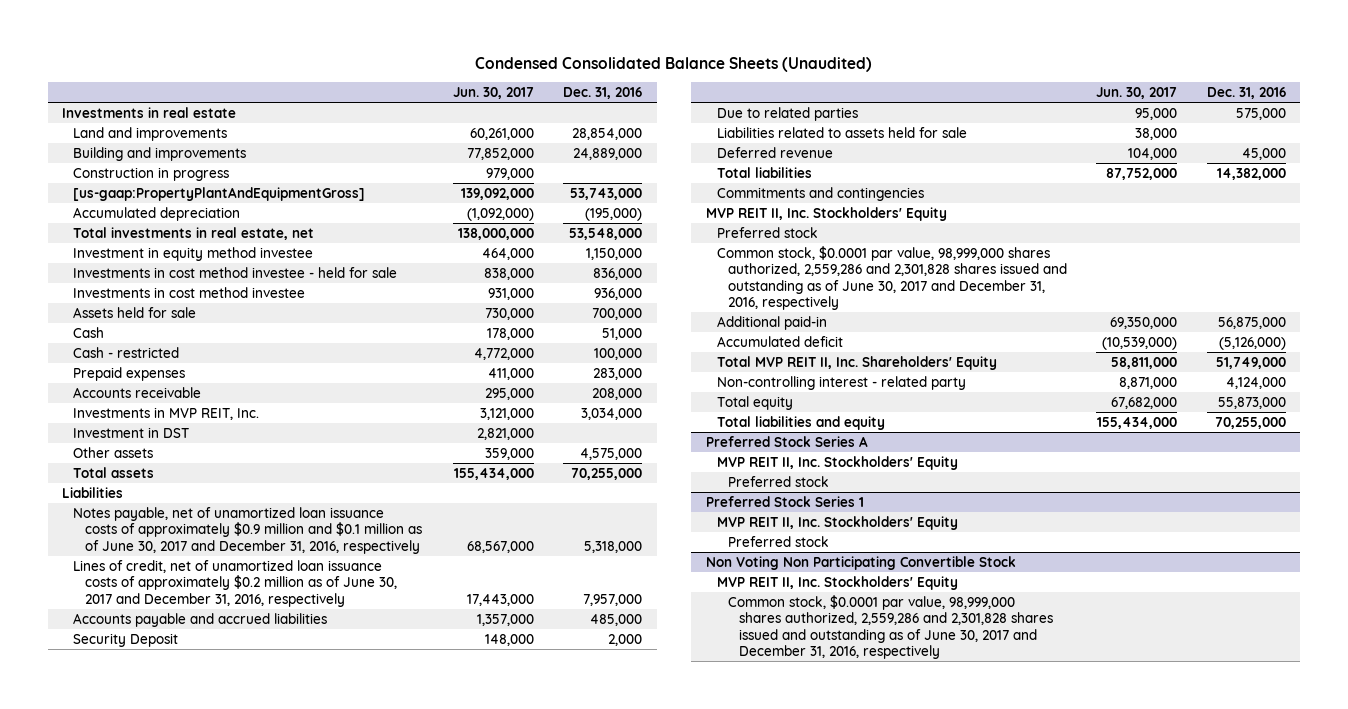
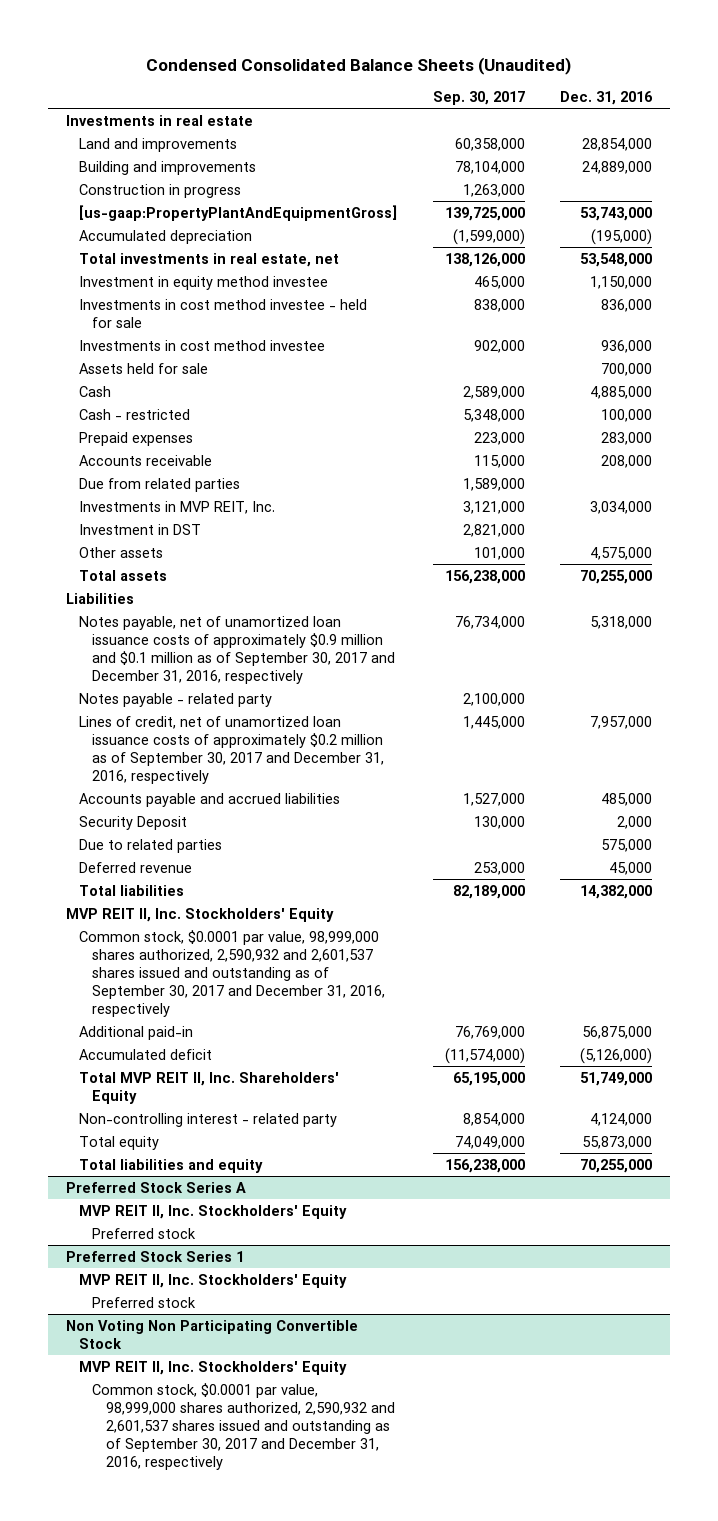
[452,87,534,100] Jun. 30, 2017 -> none
none -> [432,91,525,106] Sep. 30, 2017
[602,327,643,340] 51,000 -> [590,385,653,399] 4,885,000
none -> [79,477,241,492] Due from related parties
[73,506,422,554] Notes payable, net of unamortized loan issuance costs of approximately $0.9 million and $0.1 million as of June 30, 2017 and December 31, 2016, respectively -> [79,615,396,685] Notes payable, net of unamortized loan issuance costs of approximately $0.9 million and $0.1 million as of September 30, 2017 and December 31, 2016, respectively
none -> [79,692,273,707] Notes payable - related party
[73,559,397,607] Lines of credit, net of unamortized loan issuance costs of approximately $0.2 million as of June 30, 2017 and December 31, 2016, respectively -> [79,715,385,785] Lines of credit, net of unamortized loan issuance costs of approximately $0.2 million as of September 30, 2017 and December 31, 2016, respectively
[716,126,967,138] Liabilities related to assets held for sale -> none
[716,186,924,201] Commitments and contingencies -> none
[716,226,818,238] Preferred stock -> none
[716,245,1068,311] Common stock, $0.0001 par value, 98,999,000 shares authorized, 2,559,286 and 2,301,828 shares issued and outstanding as of June 30, 2017 and December 31, 2016, respectively -> [79,929,386,1018] Common stock, $0.0001 par value, 98,999,000 shares authorized, 2,590,932 and 2,601,537 shares issued and outstanding as of September 30, 2017 and December 31, 2016, respectively
[728,594,1054,660] Common stock, $0.0001 par value, 98,999,000 shares authorized, 2,559,286 and 2,301,828 shares issued and outstanding as of June 30, 2017 and December 31, 2016, respectively -> [92,1382,395,1471] Common stock, $0.0001 par value, 98,999,000 shares authorized, 2,590,932 and 2,601,537 shares issued and outstanding as of September 30, 2017 and December 31, 2016, respectively

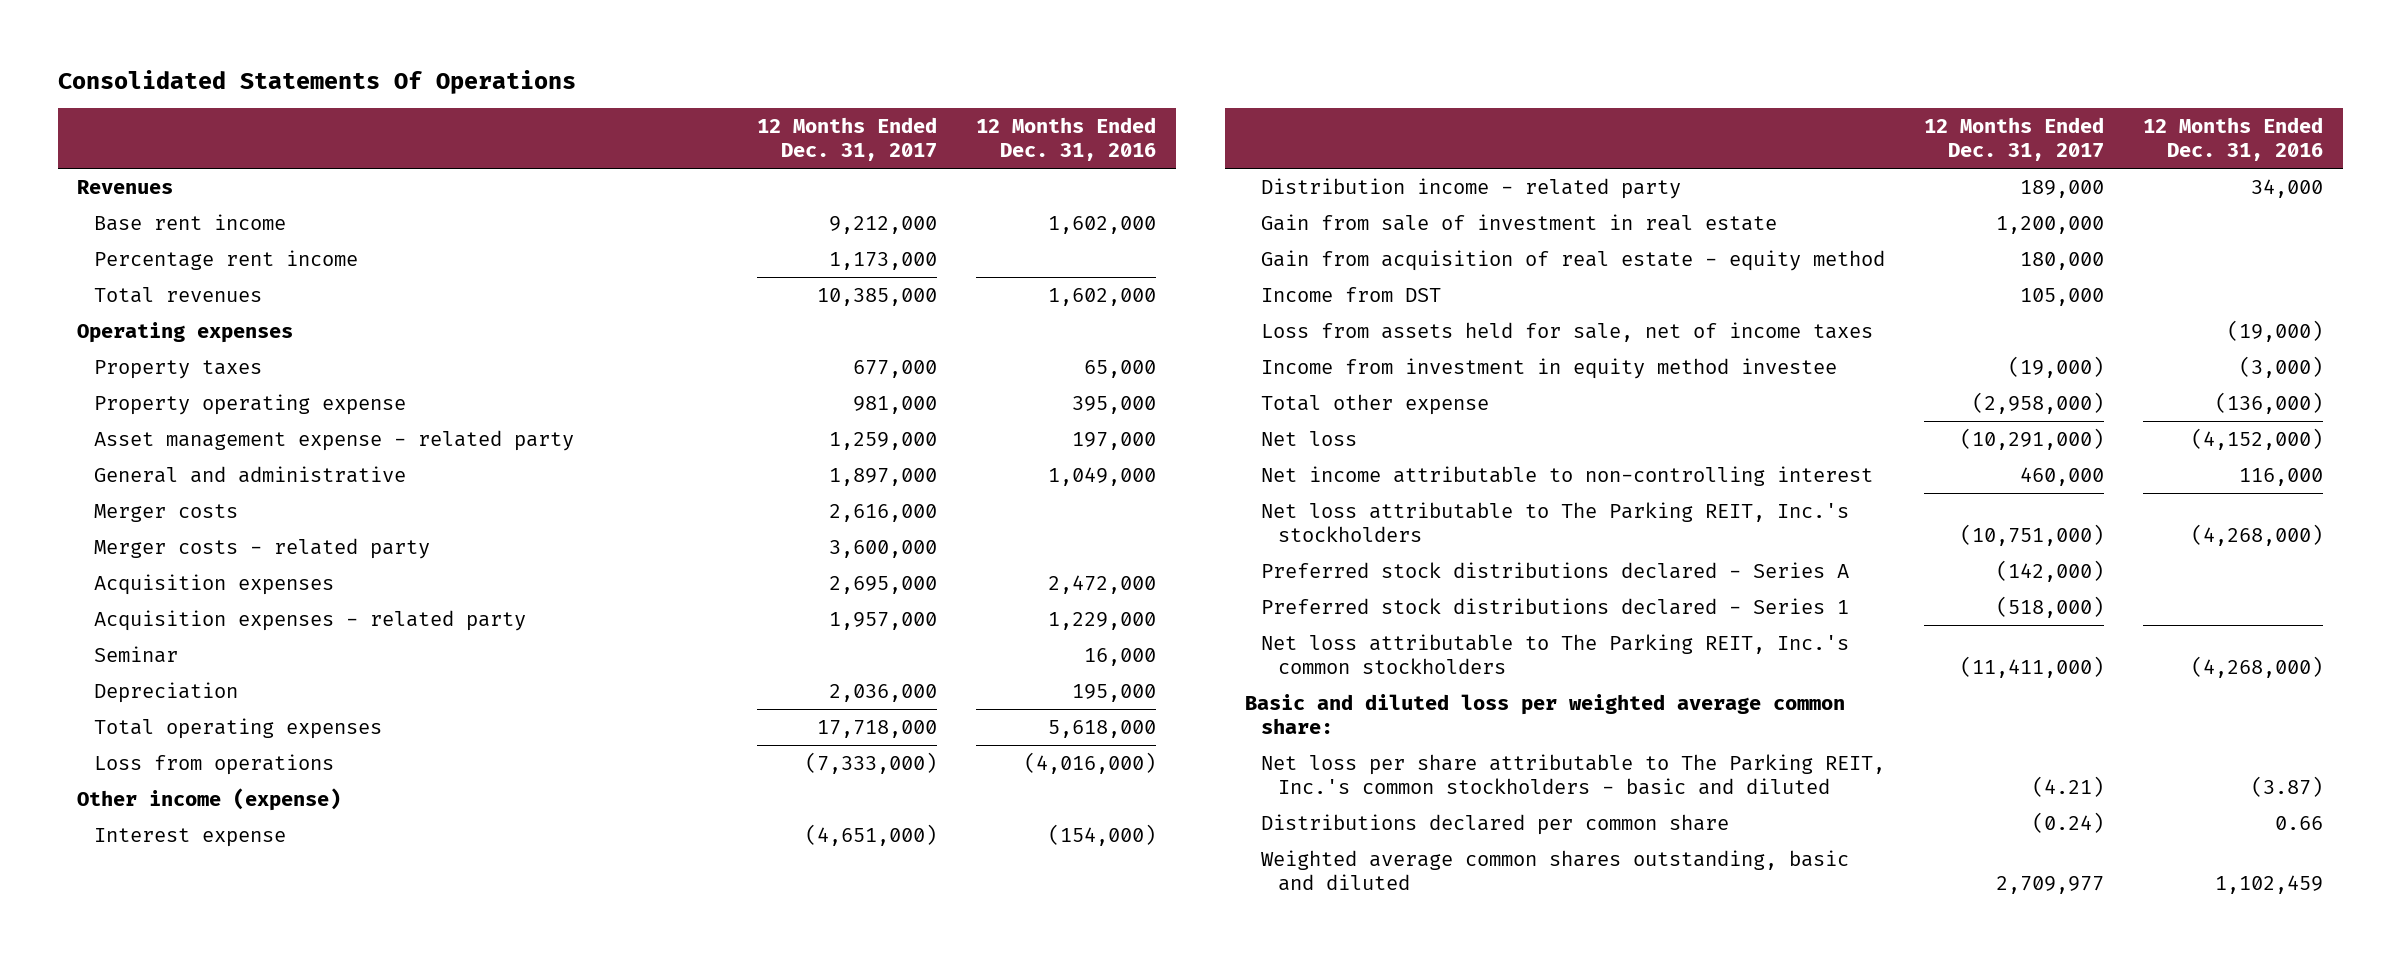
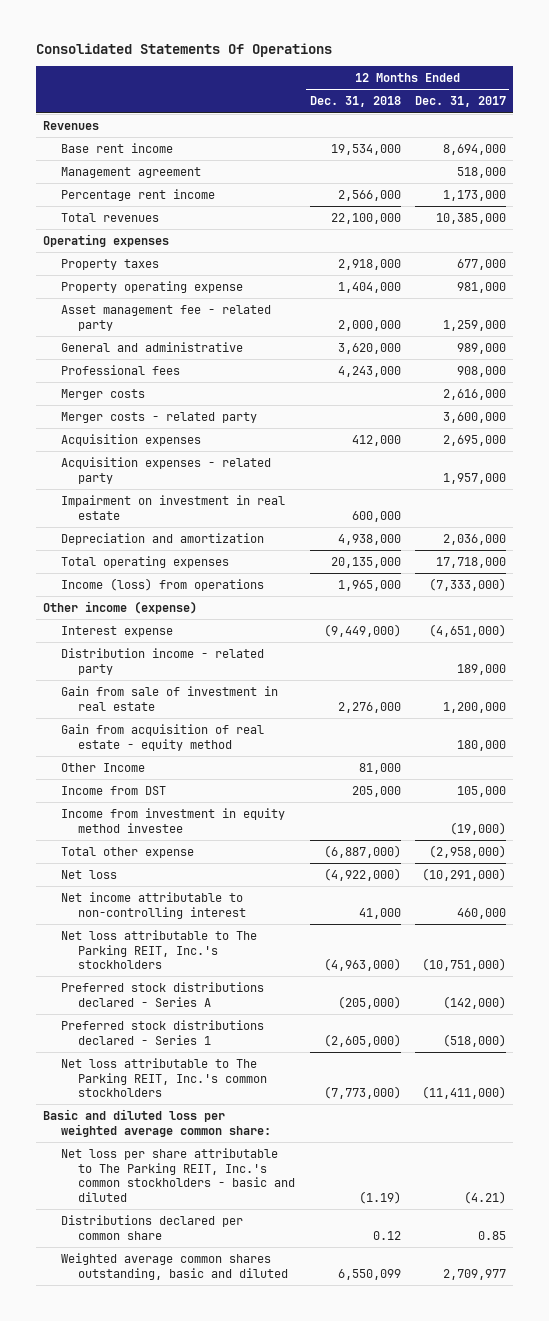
[976,117,1157,162] 12 Months Ended Dec. 31, 2016 -> none
none -> [309,96,401,108] Dec. 31, 2018
[829,215,938,234] 9,212,000 -> [442,144,506,156] 8,694,000
none -> [60,167,201,179] Management agreement
[93,429,574,451] Asset management expense - related party -> [60,305,271,331] Asset management fee - related party
[829,467,938,486] 1,897,000 -> [456,343,506,355] 989,000
none -> [60,365,180,376] Professional fees
[93,645,178,663] Seminar -> none
none -> [60,495,285,520] Impairment on investment in real estate
[93,681,238,703] Depreciation -> [60,533,264,546] Depreciation and amortization
[93,753,334,775] Loss from operations -> [60,578,264,592] Income (loss) from operations
none -> [60,763,145,773] Other Income
[1261,321,1874,342] Loss from assets held for sale, net of income taxes -> none
[2032,811,2105,833] (0.24) -> [477,1230,506,1240] 0.85

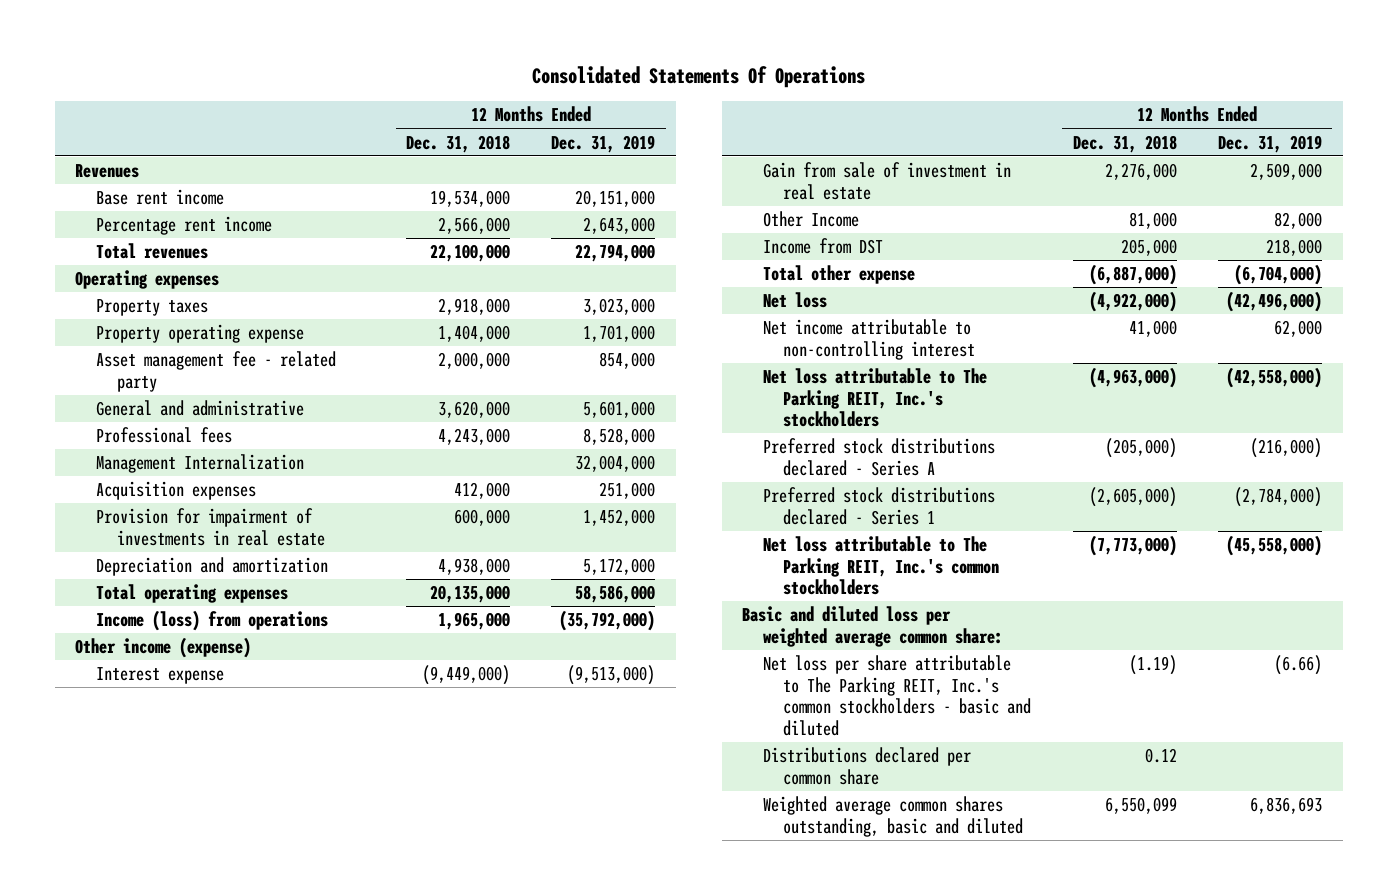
[414,96,506,108] Dec. 31, 2017 -> none
none -> [551,134,656,153] Dec. 31, 2019
[60,167,201,179] Management agreement -> none
[60,389,145,401] Merger costs -> none
[60,412,257,424] Merger costs - related party -> none
none -> [96,454,305,474] Management Internalization
[60,457,271,484] Acquisition expenses - related party -> none
[60,495,285,520] Impairment on investment in real estate -> [96,508,325,546] Provision for impairment of investments in real estate
[60,648,264,675] Distribution income - related party -> none
[60,724,264,751] Gain from acquisition of real estate - equity method -> none
[60,808,285,833] Income from investment in equity method investee -> none

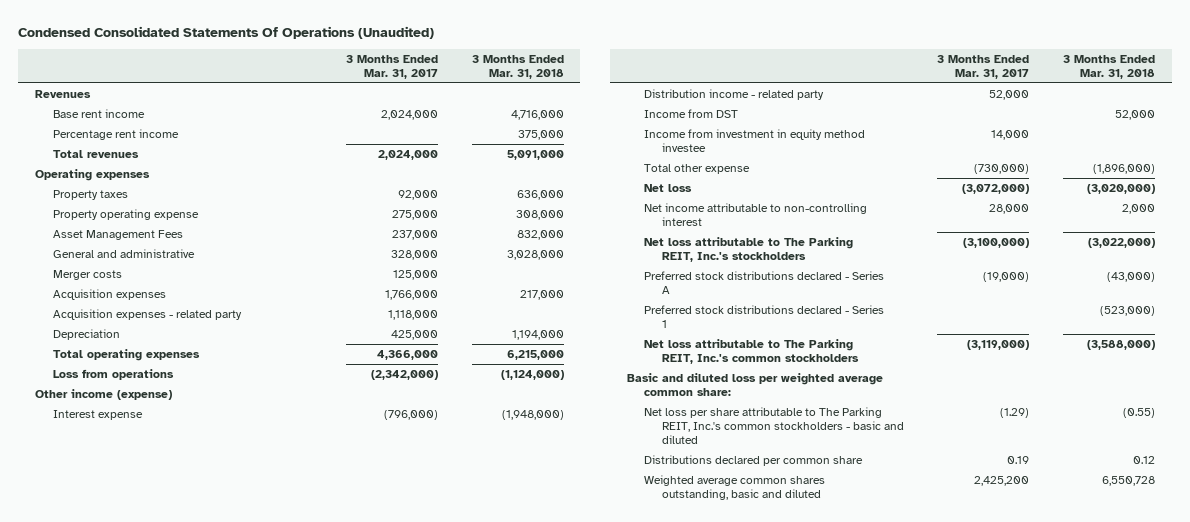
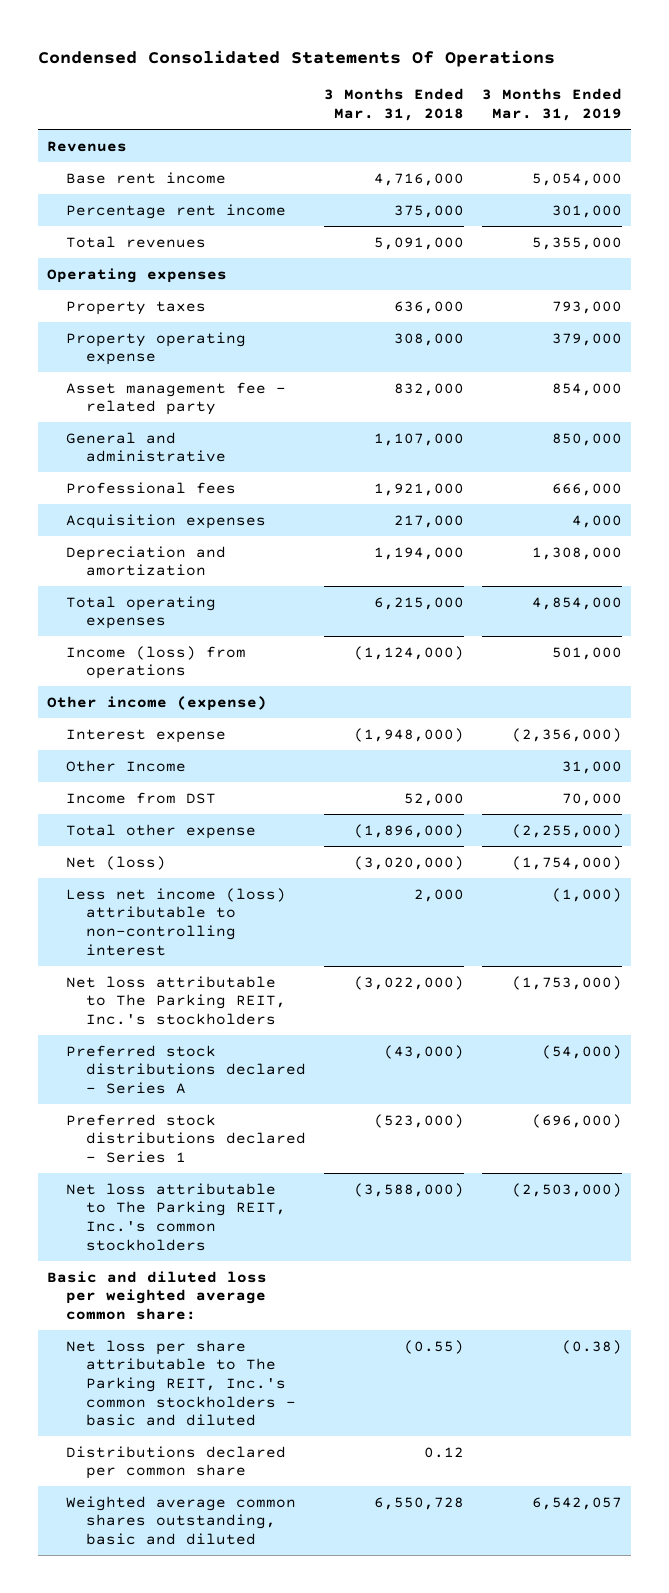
[18,25,435,39] Condensed Consolidated Statements Of Operations (Unaudited) -> [37,49,555,67] Condensed Consolidated Statements Of Operations
[345,54,438,79] 3 Months Ended Mar. 31, 2017 -> none
none -> [481,88,622,122] 3 Months Ended Mar. 31, 2019
[52,270,122,281] Merger costs -> none
[52,230,183,241] Asset Management Fees -> [66,381,287,416] Asset management fee - related party
[506,250,564,261] 3,028,000 -> [373,432,464,446] 1,107,000
none -> [66,481,237,494] Professional fees
[52,309,242,321] Acquisition expenses - related party -> none
[52,329,120,341] Depreciation -> [66,545,227,577] Depreciation and amortization
[52,369,174,381] Loss from operations -> [66,645,247,680] Income (loss) from operations
[644,89,825,101] Distribution income - related party -> none
none -> [66,759,187,772] Other Income
[644,129,866,153] Income from investment in equity method investee -> none
[644,184,693,193] Net loss -> [66,855,167,870] Net (loss)
[644,203,868,227] Net income attributable to non-controlling interest -> [66,887,287,956] Less net income (loss) attributable to non-controlling interest

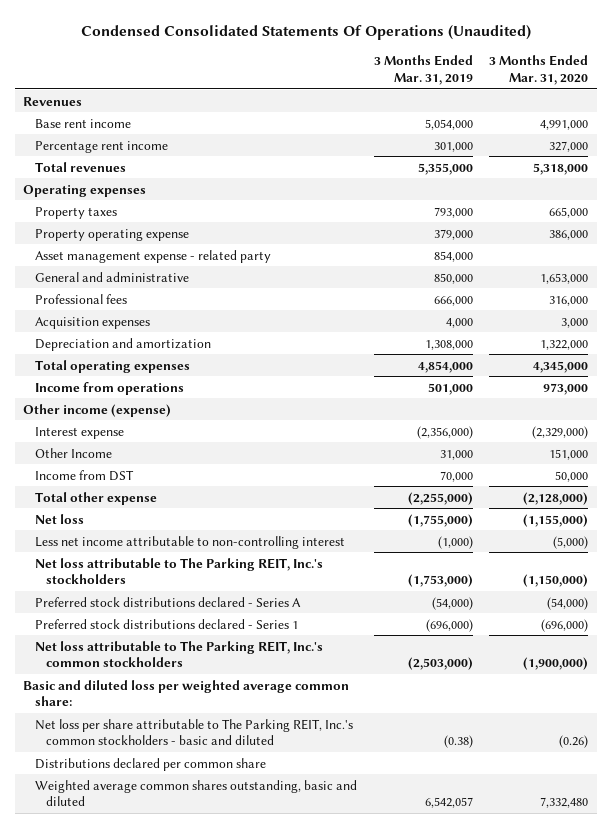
[37,49,555,67] Condensed Consolidated Statements Of Operations -> [80,24,531,40] Condensed Consolidated Statements Of Operations (Unaudited)
[323,88,464,122] 3 Months Ended Mar. 31, 2018 -> none
none -> [489,55,589,85] 3 Months Ended Mar. 31, 2020
[66,381,287,416] Asset management fee - related party -> [34,249,271,263] Asset management expense - related party
[66,645,247,680] Income (loss) from operations -> [34,381,184,395] Income from operations
[66,855,167,870] Net (loss) -> [34,513,84,524] Net loss
[511,855,622,870] (1,754,000) -> [407,513,473,527] (1,755,000)
[66,887,287,956] Less net income (loss) attributable to non-controlling interest -> [34,535,345,549] Less net income attributable to non-controlling interest

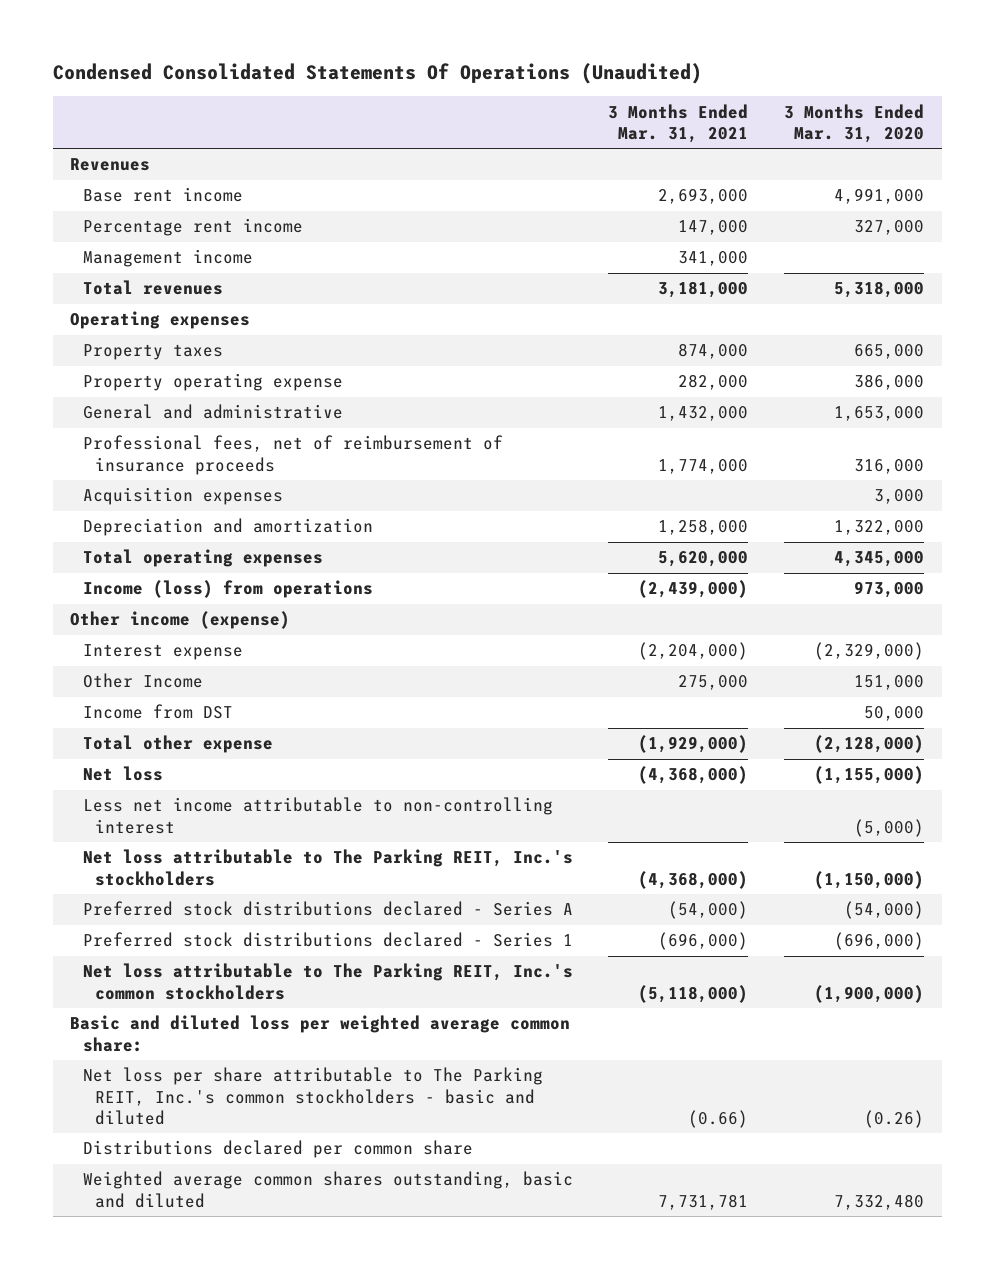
[373,55,473,85] 3 Months Ended Mar. 31, 2019 -> none
none -> [608,103,749,143] 3 Months Ended Mar. 31, 2021
none -> [82,249,253,268] Management income
[34,249,271,263] Asset management expense - related party -> none
[34,293,127,304] Professional fees -> [82,435,503,475] Professional fees, net of reimbursement of insurance proceeds
[34,381,184,395] Income from operations -> [82,580,373,599] Income (loss) from operations

